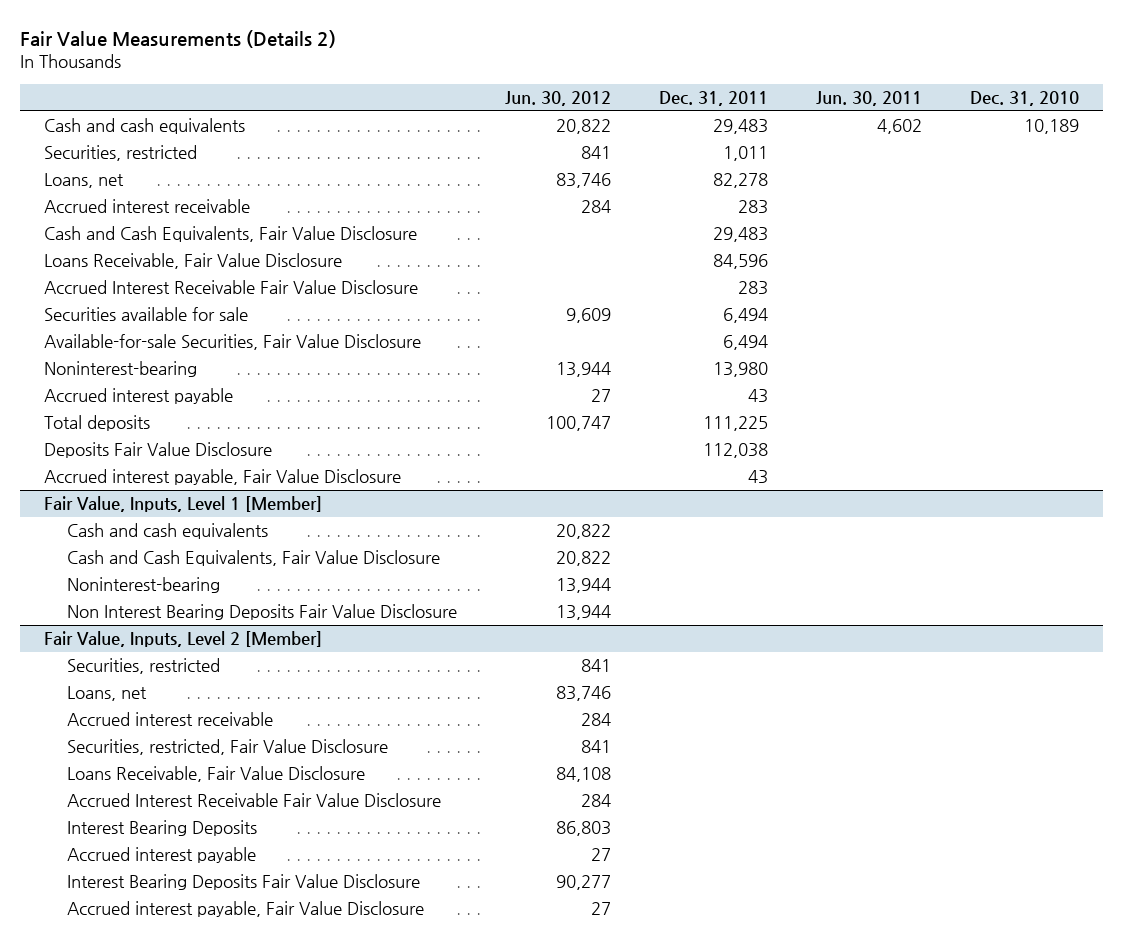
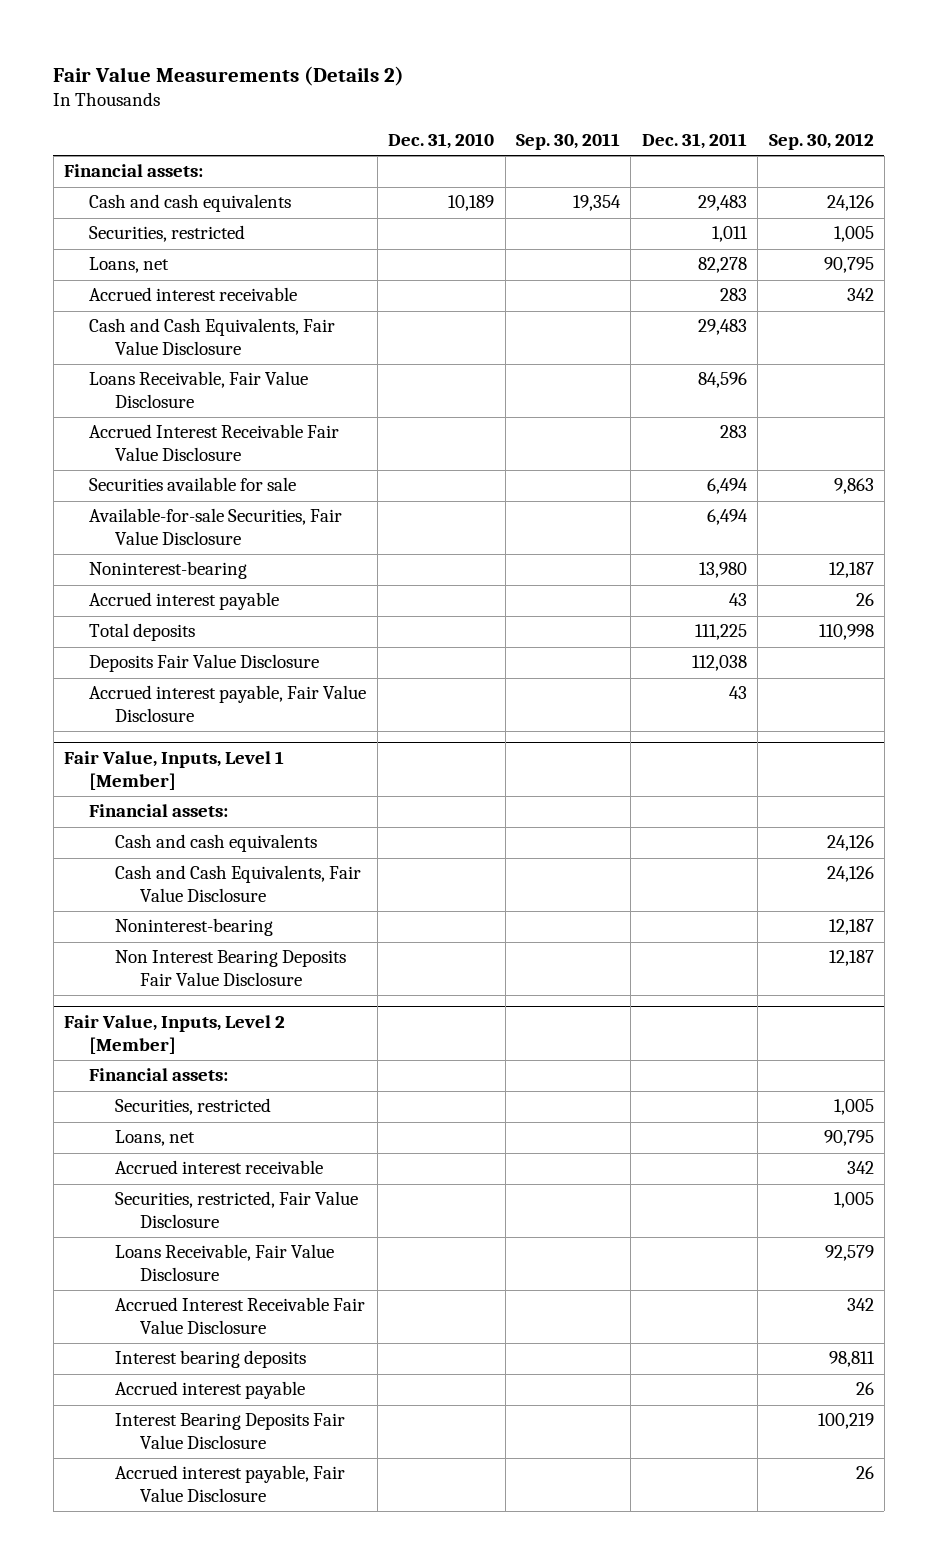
[504,91,611,107] Jun. 30, 2012 -> none
[815,91,922,107] Jun. 30, 2011 -> none
none -> [516,133,621,151] Sep. 30, 2011
none -> [768,133,874,151] Sep. 30, 2012
none -> [64,164,204,178] Financial assets:
none -> [89,804,229,818] Financial assets:
none -> [89,1068,229,1082] Financial assets:
[66,820,257,837] Interest Bearing Deposits -> [114,1350,306,1369] Interest bearing deposits

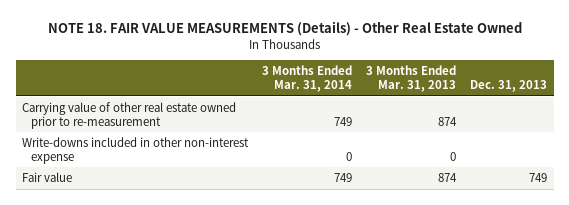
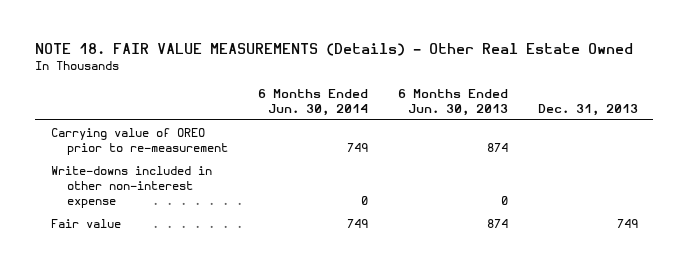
[262,65,353,93] 3 Months Ended Mar. 31, 2014 -> none
[366,65,457,93] 3 Months Ended Mar. 31, 2013 -> none
none -> [257,88,368,116] 6 Months Ended Jun. 30, 2014
none -> [397,88,508,116] 6 Months Ended Jun. 30, 2013
[22,102,237,129] Carrying value of other real estate owned prior to re-measurement -> [50,127,228,156] Carrying value of OREO prior to re-measurement

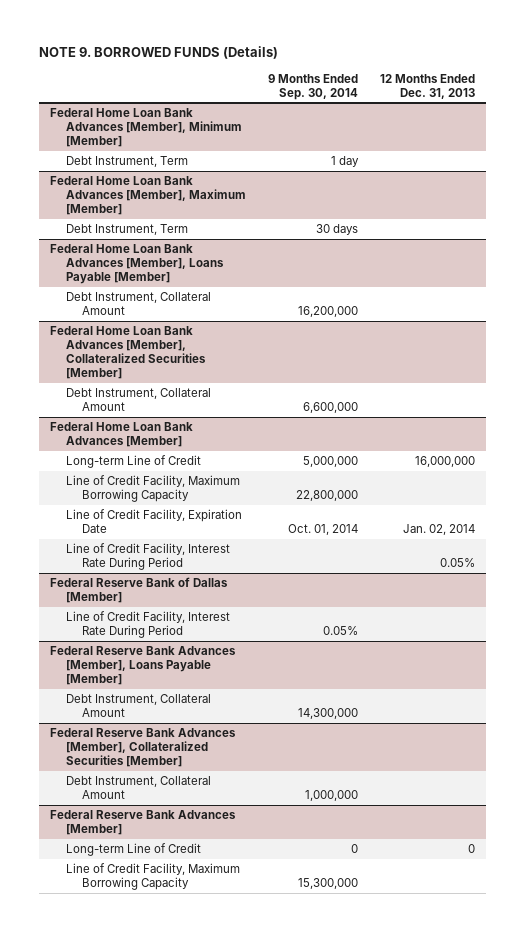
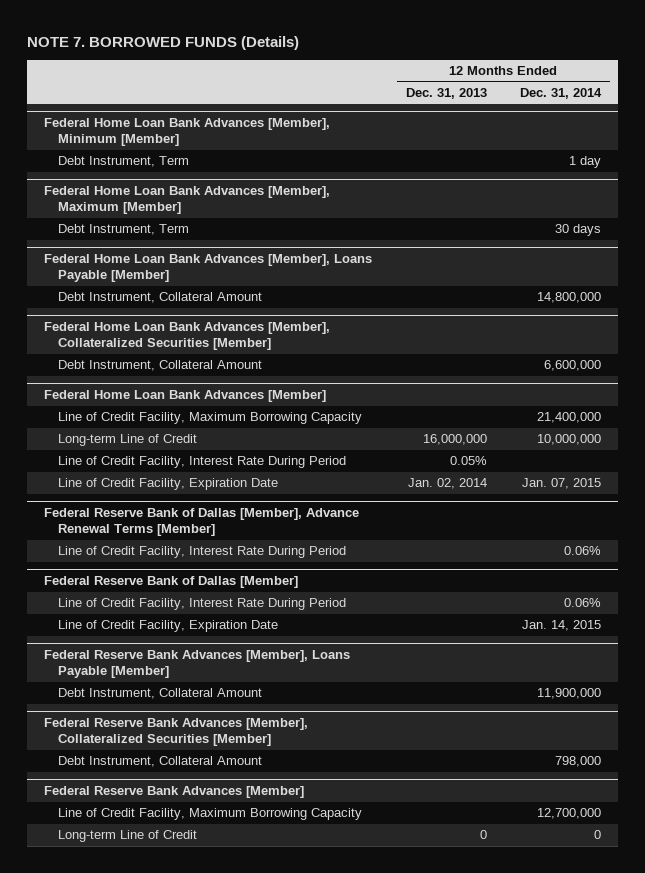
[39,45,279,59] NOTE 9. BORROWED FUNDS (Details) -> [26,36,299,51] NOTE 7. BORROWED FUNDS (Details)
[268,73,359,100] 9 Months Ended Sep. 30, 2014 -> none
none -> [520,88,603,100] Dec. 31, 2014
[66,455,202,469] Long-term Line of Credit -> [57,434,197,447] Long-term Line of Credit
[66,509,243,534] Line of Credit Facility, Expiration Date -> [57,478,278,491] Line of Credit Facility, Expiration Date
none -> [43,508,359,537] Federal Reserve Bank of Dallas [Member], Advance Renewal Terms [Member]
none -> [57,546,346,559] Line of Credit Facility, Interest Rate During Period
none -> [57,620,278,633] Line of Credit Facility, Expiration Date
[66,843,202,857] Long-term Line of Credit -> [57,830,197,843] Long-term Line of Credit

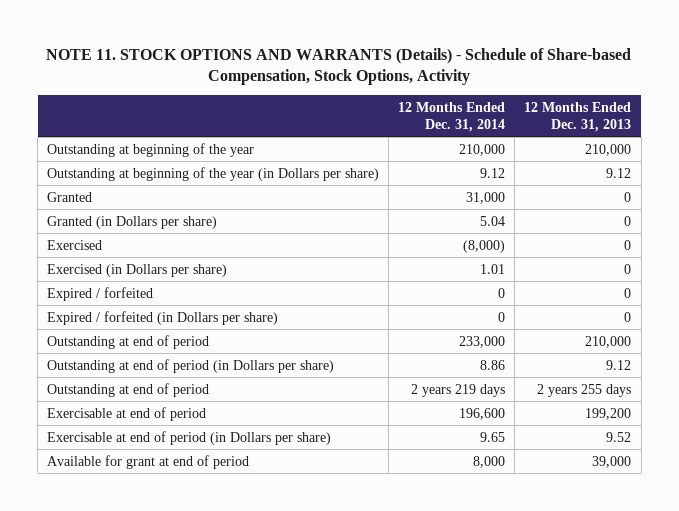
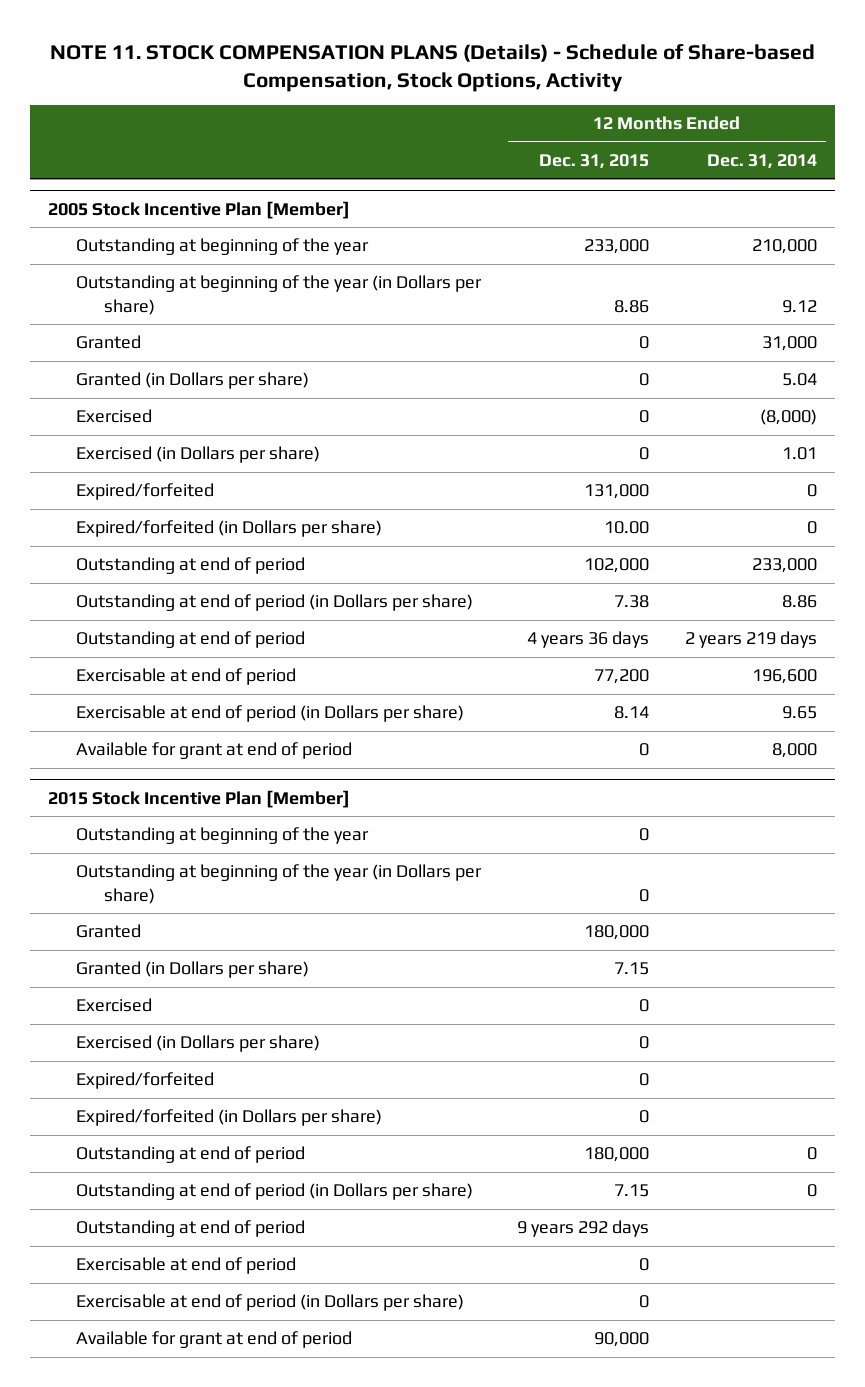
[46,47,632,86] NOTE 11. STOCK OPTIONS AND WARRANTS (Details) - Schedule of Share-based Compensation, Stock Options, Activity -> [49,43,815,92] NOTE 11. STOCK COMPENSATION PLANS (Details) - Schedule of Share-based Compensation, Stock Options, Activity
[524,102,632,132] 12 Months Ended Dec. 31, 2013 -> none
none -> [539,153,650,169] Dec. 31, 2015
none -> [48,200,351,219] 2005 Stock Incentive Plan [Member]
[47,286,154,301] Expired / forfeited -> [76,483,215,501] Expired/forfeited
[47,310,279,325] Expired / forfeited (in Dollars per share) -> [76,520,383,538] Expired/forfeited (in Dollars per share)
none -> [48,789,351,808] 2015 Stock Incentive Plan [Member]
none -> [76,827,370,845] Outstanding at beginning of the year
none -> [76,864,483,904] Outstanding at beginning of the year (in Dollars per share)
none -> [76,924,142,939] Granted
none -> [76,961,310,979] Granted (in Dollars per share)
none -> [76,998,153,1013] Exercised
none -> [76,1035,321,1053] Exercised (in Dollars per share)
none -> [76,1072,215,1090] Expired/forfeited
none -> [76,1109,383,1127] Expired/forfeited (in Dollars per share)
none -> [76,1146,306,1164] Outstanding at end of period
none -> [76,1183,474,1201] Outstanding at end of period (in Dollars per share)
none -> [76,1220,306,1238] Outstanding at end of period
none -> [76,1257,297,1275] Exercisable at end of period
none -> [76,1294,465,1312] Exercisable at end of period (in Dollars per share)
none -> [76,1331,353,1349] Available for grant at end of period

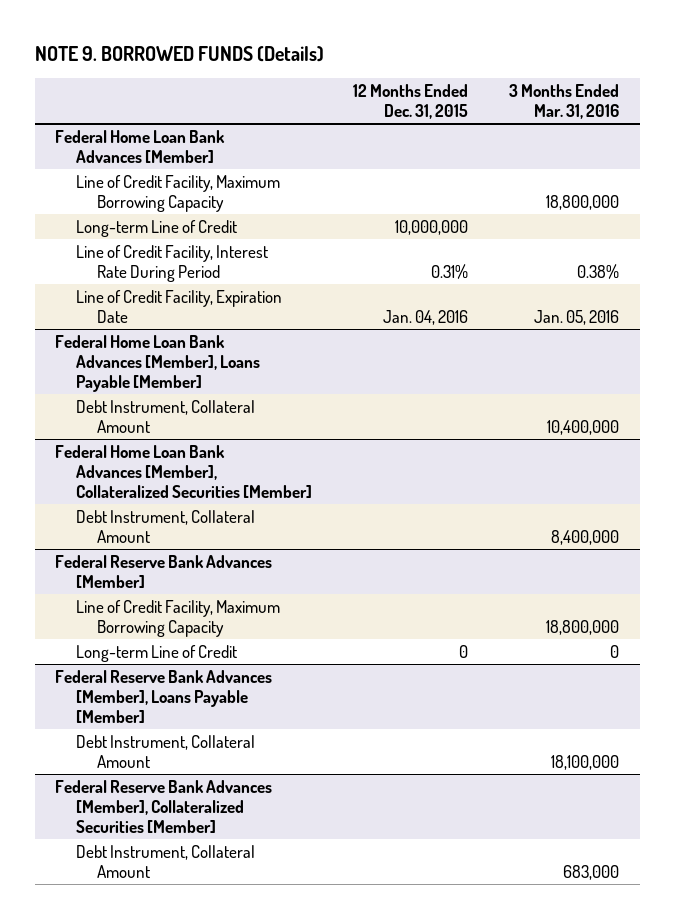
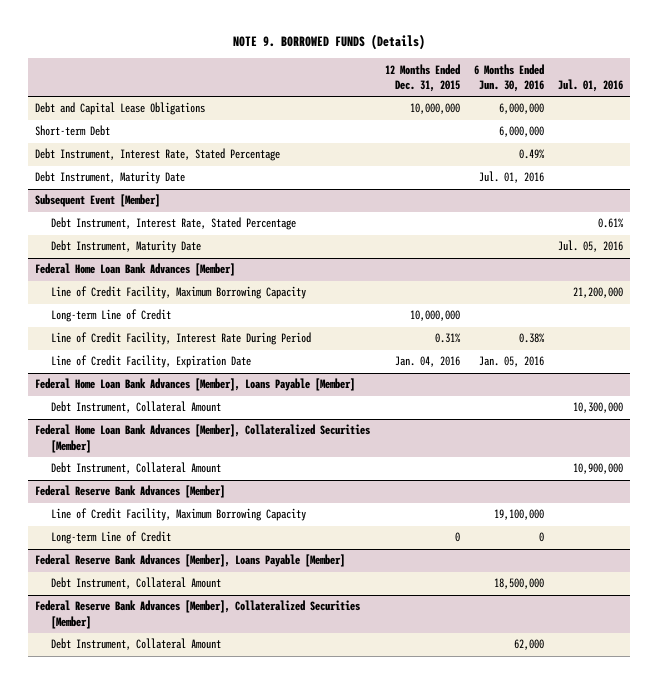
[509,83,620,119] 3 Months Ended Mar. 31, 2016 -> none
none -> [473,63,544,93] 6 Months Ended Jun. 30, 2016
none -> [558,79,624,93] Jul. 01, 2016
none -> [35,102,206,116] Debt and Capital Lease Obligations
none -> [35,125,111,137] Short-term Debt
none -> [35,148,281,162] Debt Instrument, Interest Rate, Stated Percentage
none -> [35,171,186,185] Debt Instrument, Maturity Date
none -> [35,194,161,208] Subsequent Event [Member]
none -> [50,217,296,231] Debt Instrument, Interest Rate, Stated Percentage
none -> [50,240,201,254] Debt Instrument, Maturity Date

